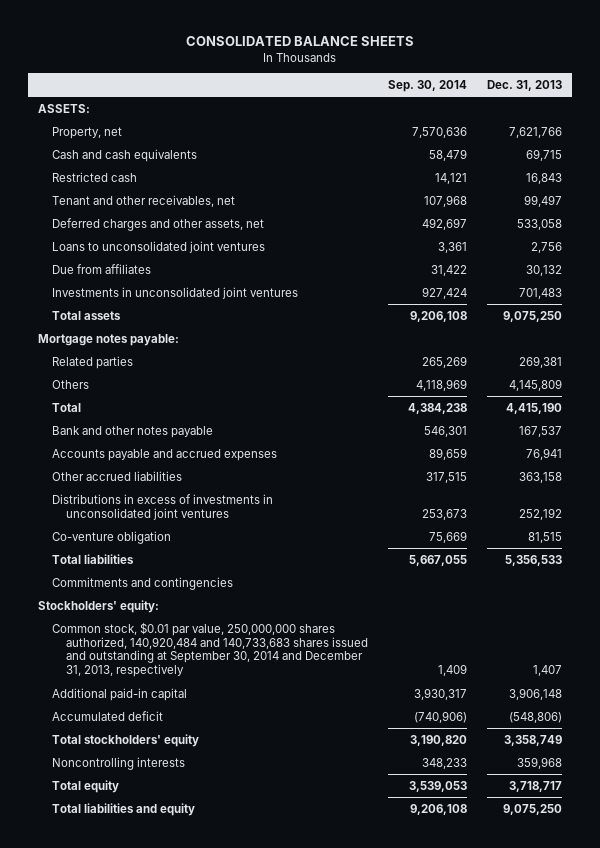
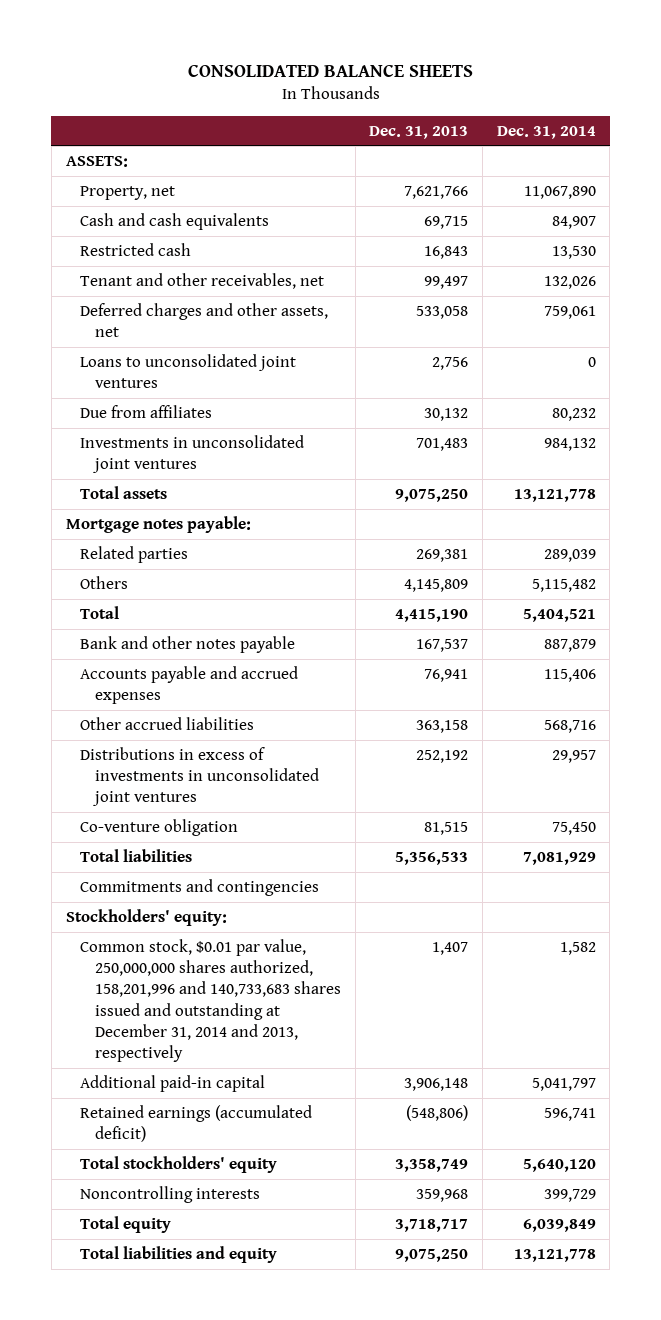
[388,79,468,92] Sep. 30, 2014 -> none
none -> [496,125,596,139] Dec. 31, 2014
[52,621,369,678] Common stock, $0.01 par value, 250,000,000 shares authorized, 140,920,484 and 140,733,683 shares issued and outstanding at September 30, 2014 and December 31, 2013, respectively -> [80,938,341,1063] Common stock, $0.01 par value, 250,000,000 shares authorized, 158,201,996 and 140,733,683 shares issued and outstanding at December 31, 2014 and 2013, respectively
[52,710,164,721] Accumulated deficit -> [80,1104,313,1143] Retained earnings (accumulated deficit)

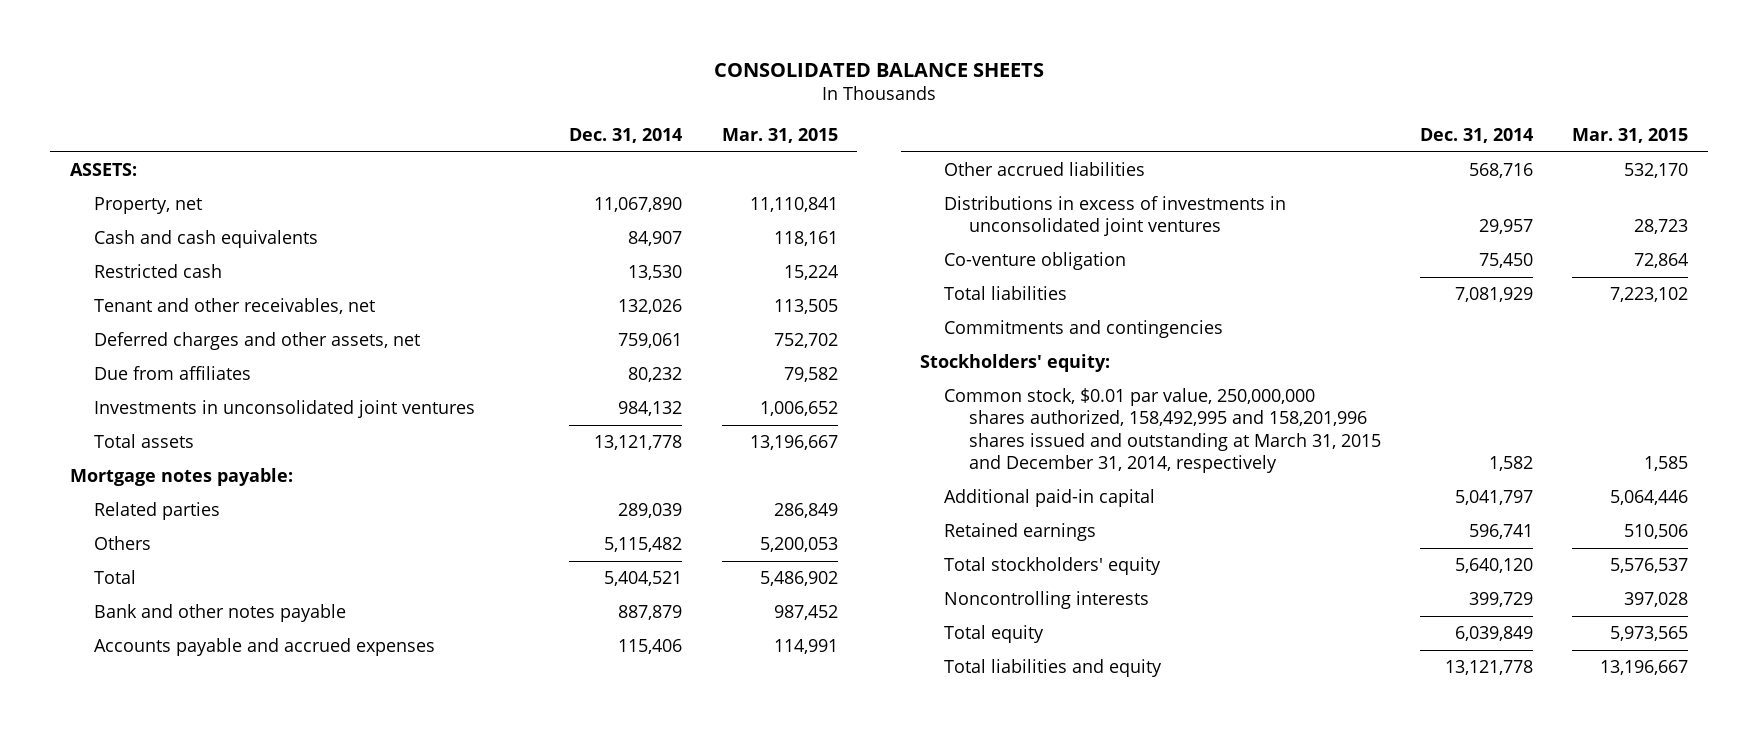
[369,125,469,139] Dec. 31, 2013 -> none
none -> [721,128,838,144] Mar. 31, 2015
[80,353,297,389] Loans to unconsolidated joint ventures -> none
[80,938,341,1063] Common stock, $0.01 par value, 250,000,000 shares authorized, 158,201,996 and 140,733,683 shares issued and outstanding at December 31, 2014 and 2013, respectively -> [944,388,1381,473] Common stock, $0.01 par value, 250,000,000 shares authorized, 158,492,995 and 158,201,996 shares issued and outstanding at March 31, 2015 and December 31, 2014, respectively
[80,1104,313,1143] Retained earnings (accumulated deficit) -> [944,523,1097,542] Retained earnings

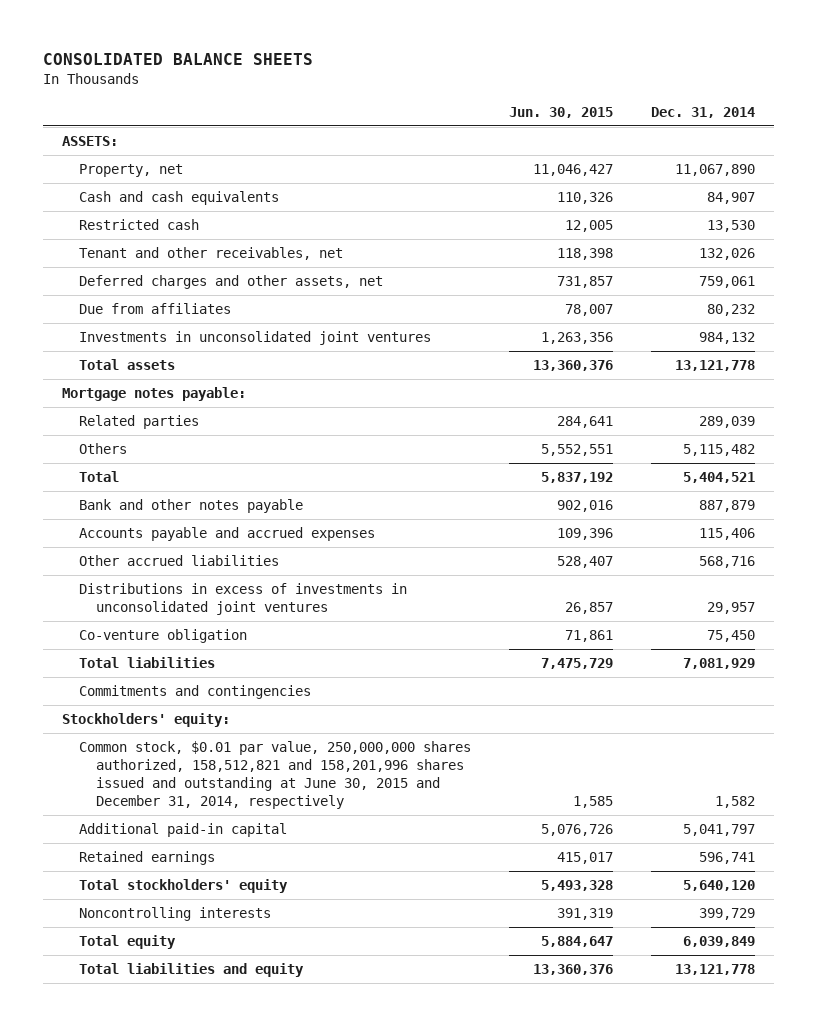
[721,128,838,144] Mar. 31, 2015 -> none
none -> [509,106,614,118] Jun. 30, 2015
[944,388,1381,473] Common stock, $0.01 par value, 250,000,000 shares authorized, 158,492,995 and 158,201,996 shares issued and outstanding at March 31, 2015 and December 31, 2014, respectively -> [79,741,472,809] Common stock, $0.01 par value, 250,000,000 shares authorized, 158,512,821 and 158,201,996 shares issued and outstanding at June 30, 2015 and December 31, 2014, respectively

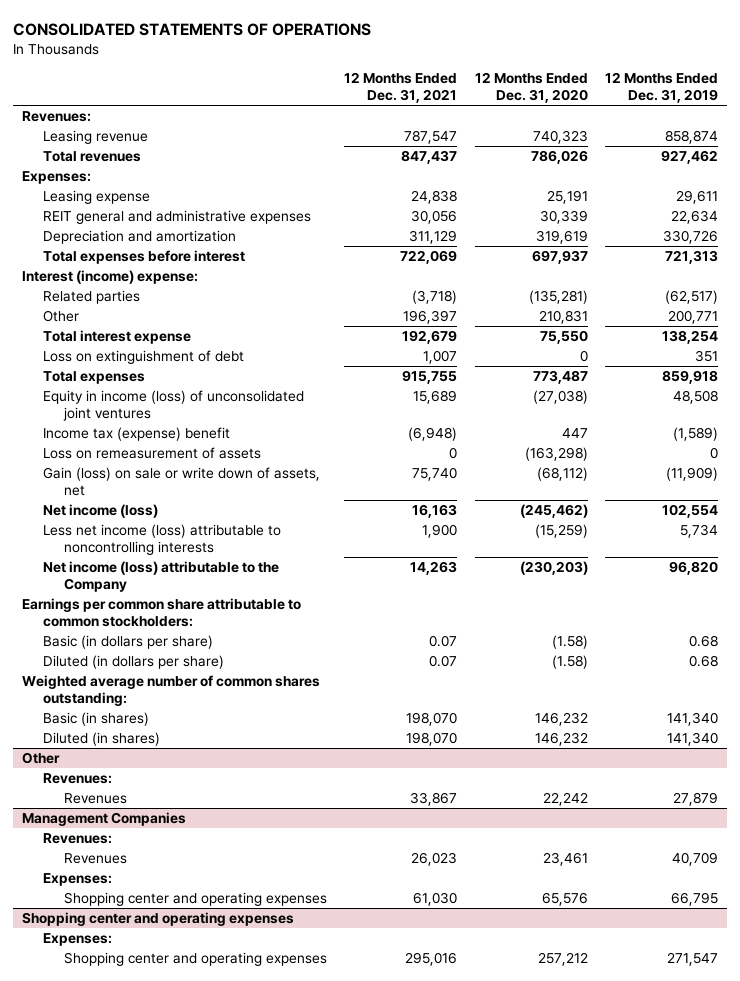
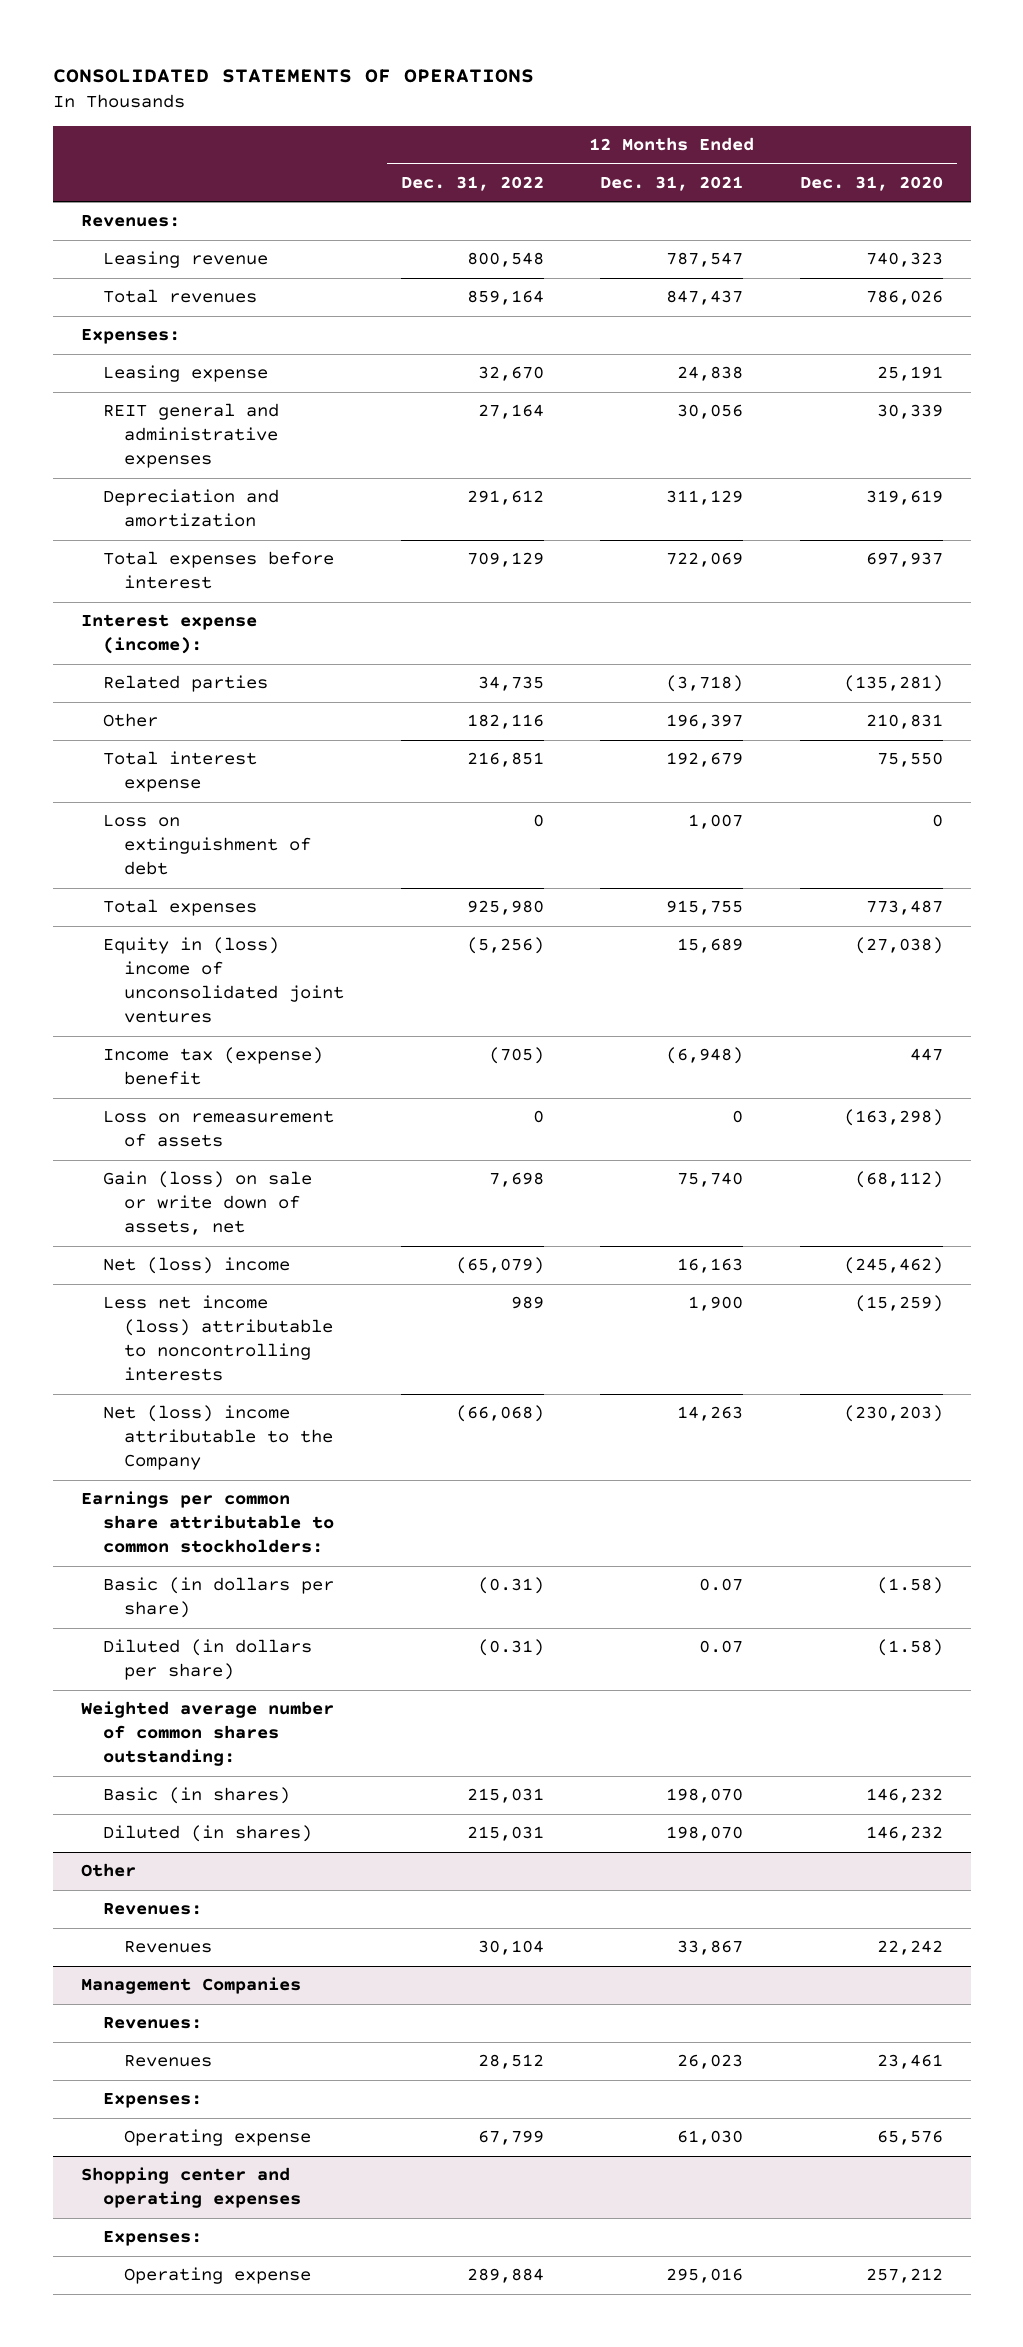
[604,72,718,104] 12 Months Ended Dec. 31, 2019 -> none
none -> [400,176,544,192] Dec. 31, 2022
[21,270,198,285] Interest (income) expense: -> [80,614,257,655] Interest expense (income):
[42,390,304,422] Equity in income (loss) of unconsolidated joint ventures -> [102,937,345,1024] Equity in (loss) income of unconsolidated joint ventures
[42,504,158,519] Net income (loss) -> [102,1257,290,1275] Net (loss) income
[42,561,279,593] Net income (loss) attributable to the Company -> [102,1405,334,1471] Net (loss) income attributable to the Company
[64,892,328,907] Shopping center and operating expenses -> [124,2129,312,2147] Operating expense
[64,952,328,967] Shopping center and operating expenses -> [124,2267,312,2285] Operating expense

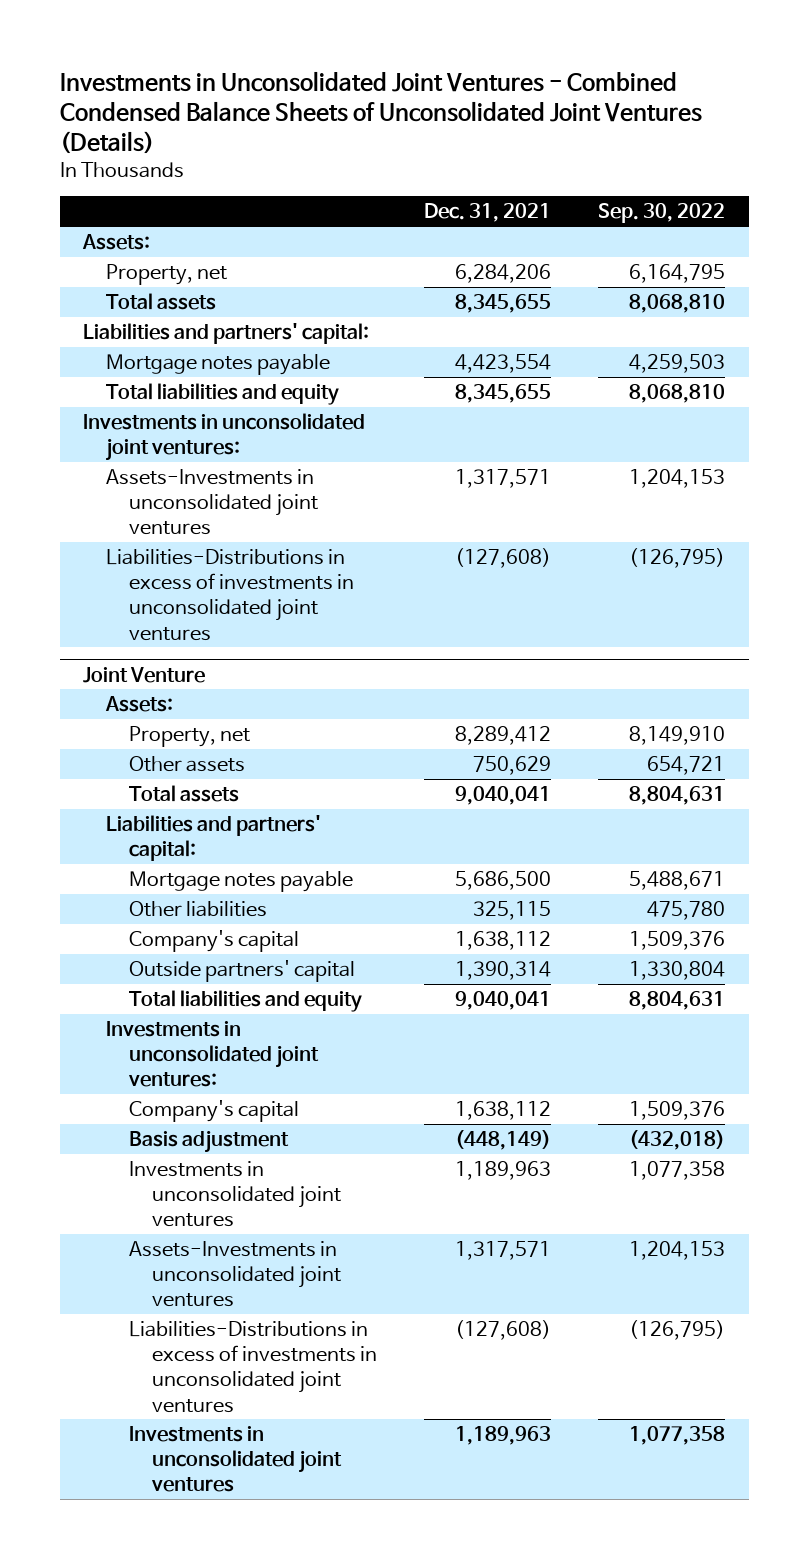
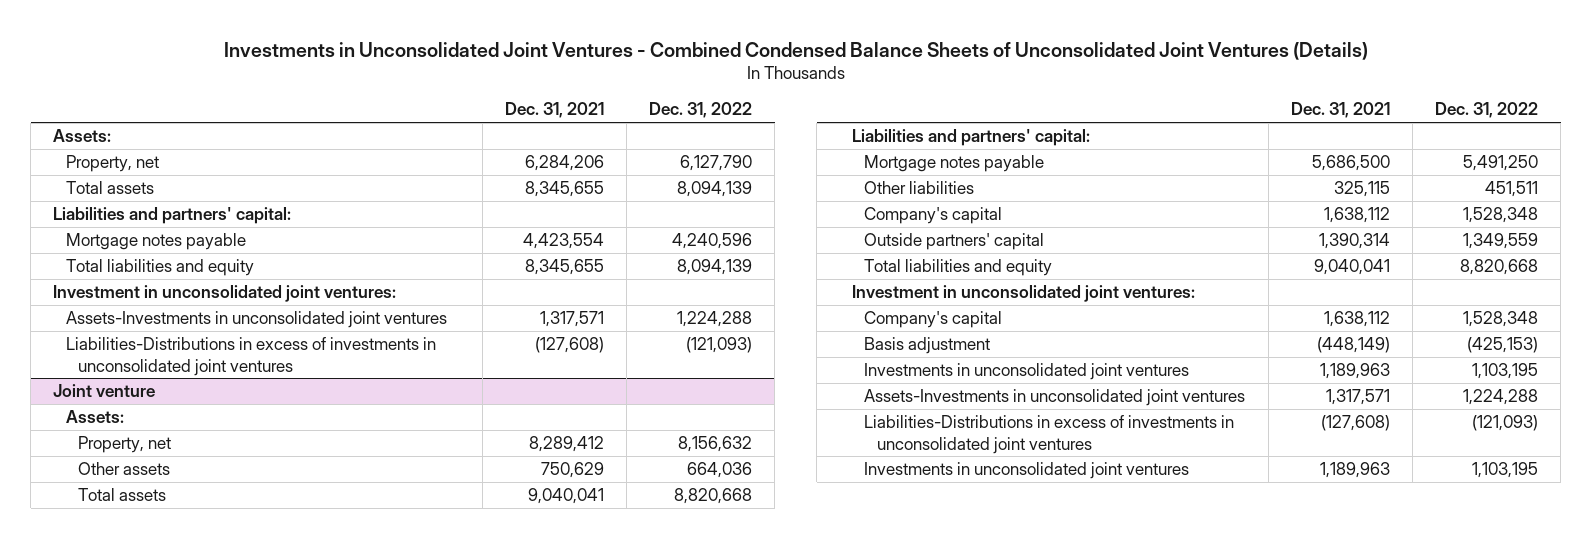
[598,203,726,224] Sep. 30, 2022 -> none
none -> [648,102,752,119] Dec. 31, 2022
[83,412,366,462] Investments in unconsolidated joint ventures: -> [53,285,397,303] Investment in unconsolidated joint ventures:
[83,666,206,683] Joint Venture -> [53,384,156,398] Joint venture
[106,1020,320,1088] Investments in unconsolidated joint ventures: -> [851,285,1195,303] Investment in unconsolidated joint ventures:

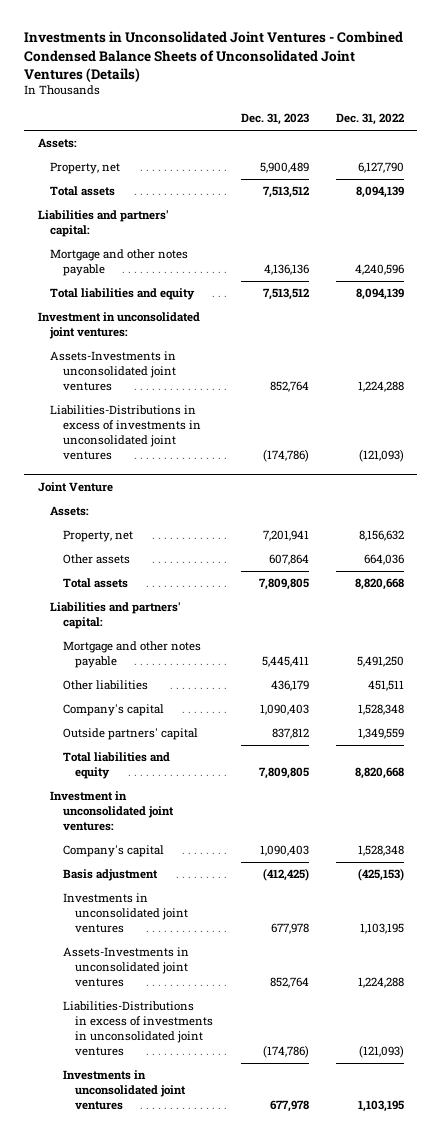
[504,102,604,119] Dec. 31, 2021 -> none
none -> [240,113,309,126] Dec. 31, 2023
[65,233,246,251] Mortgage notes payable -> [50,249,189,277] Mortgage and other notes payable
[53,384,156,398] Joint venture -> [37,481,113,492] Joint Venture
[864,155,1045,173] Mortgage notes payable -> [62,641,201,669] Mortgage and other notes payable

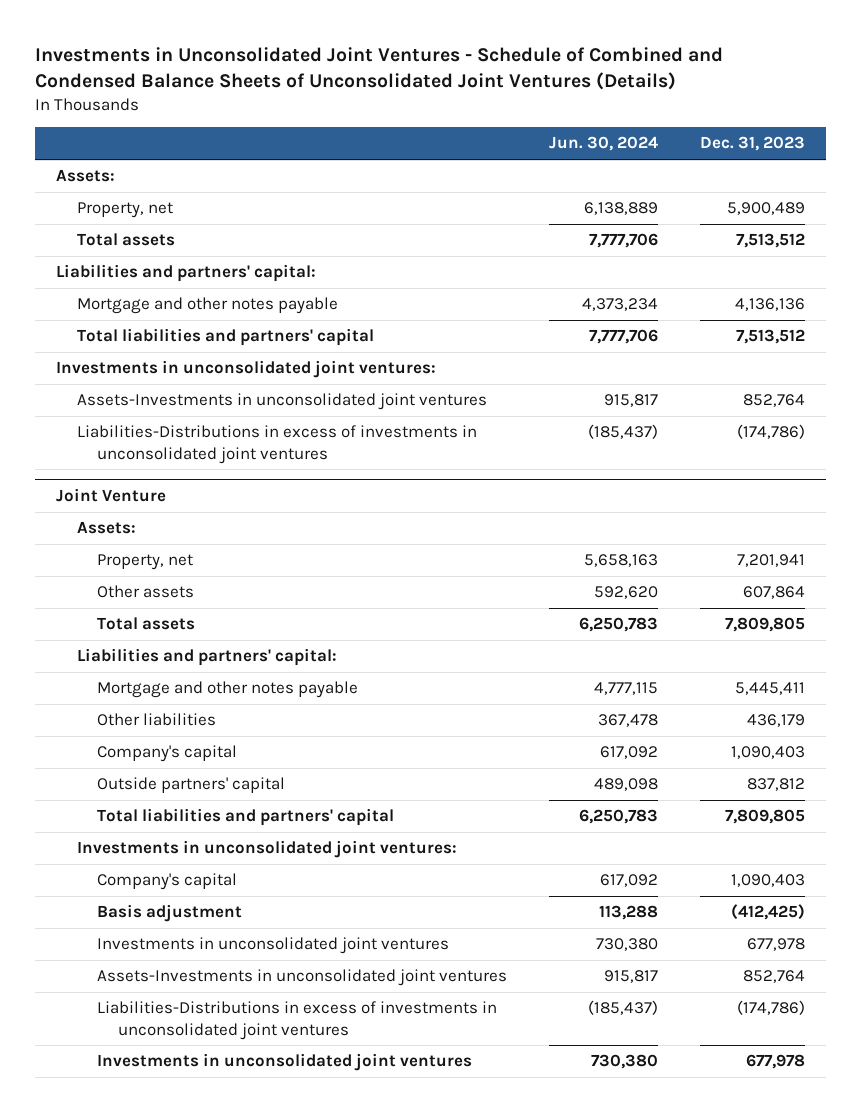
[24,31,404,82] Investments in Unconsolidated Joint Ventures - Combined Condensed Balance Sheets of Unconsolidated Joint Ventures (Details) -> [35,47,724,91] Investments in Unconsolidated Joint Ventures - Schedule of Combined and Condensed Balance Sheets of Unconsolidated Joint Ventures (Details)
[335,113,404,126] Dec. 31, 2022 -> none
none -> [549,136,659,152] Jun. 30, 2024
[50,288,196,301] Total liabilities and equity -> [76,328,374,347] Total liabilities and partners' capital
[37,312,200,340] Investment in unconsolidated joint ventures: -> [56,360,437,379] Investments in unconsolidated joint ventures:
[62,752,170,780] Total liabilities and equity -> [97,808,395,827] Total liabilities and partners' capital
[50,791,174,832] Investment in unconsolidated joint ventures: -> [76,840,457,859] Investments in unconsolidated joint ventures:

